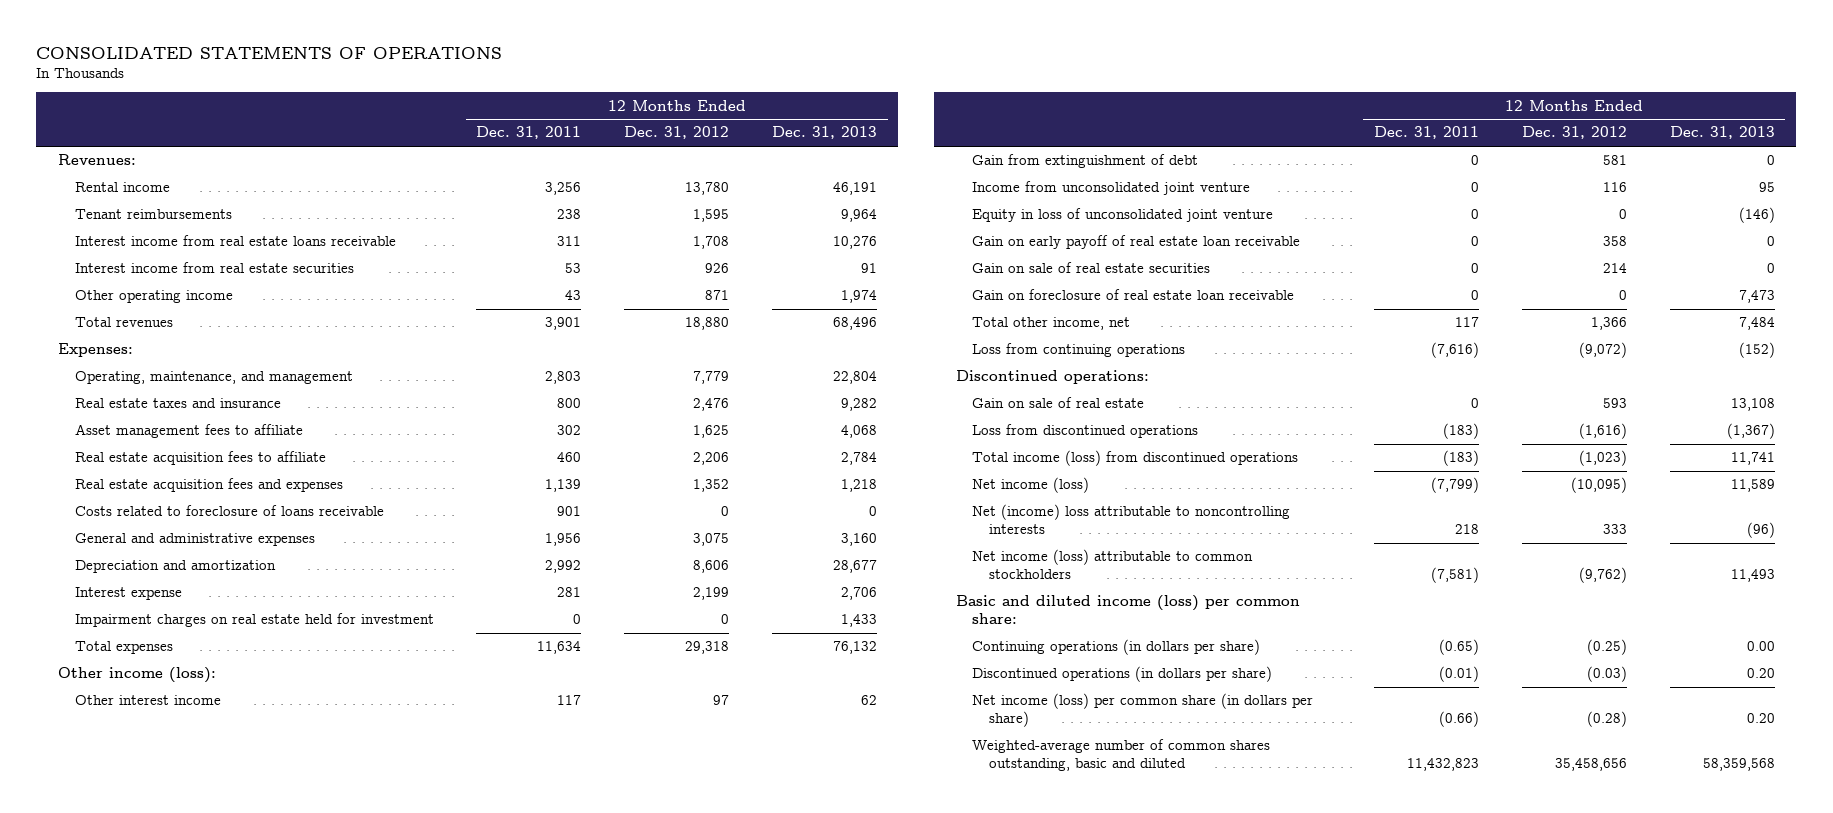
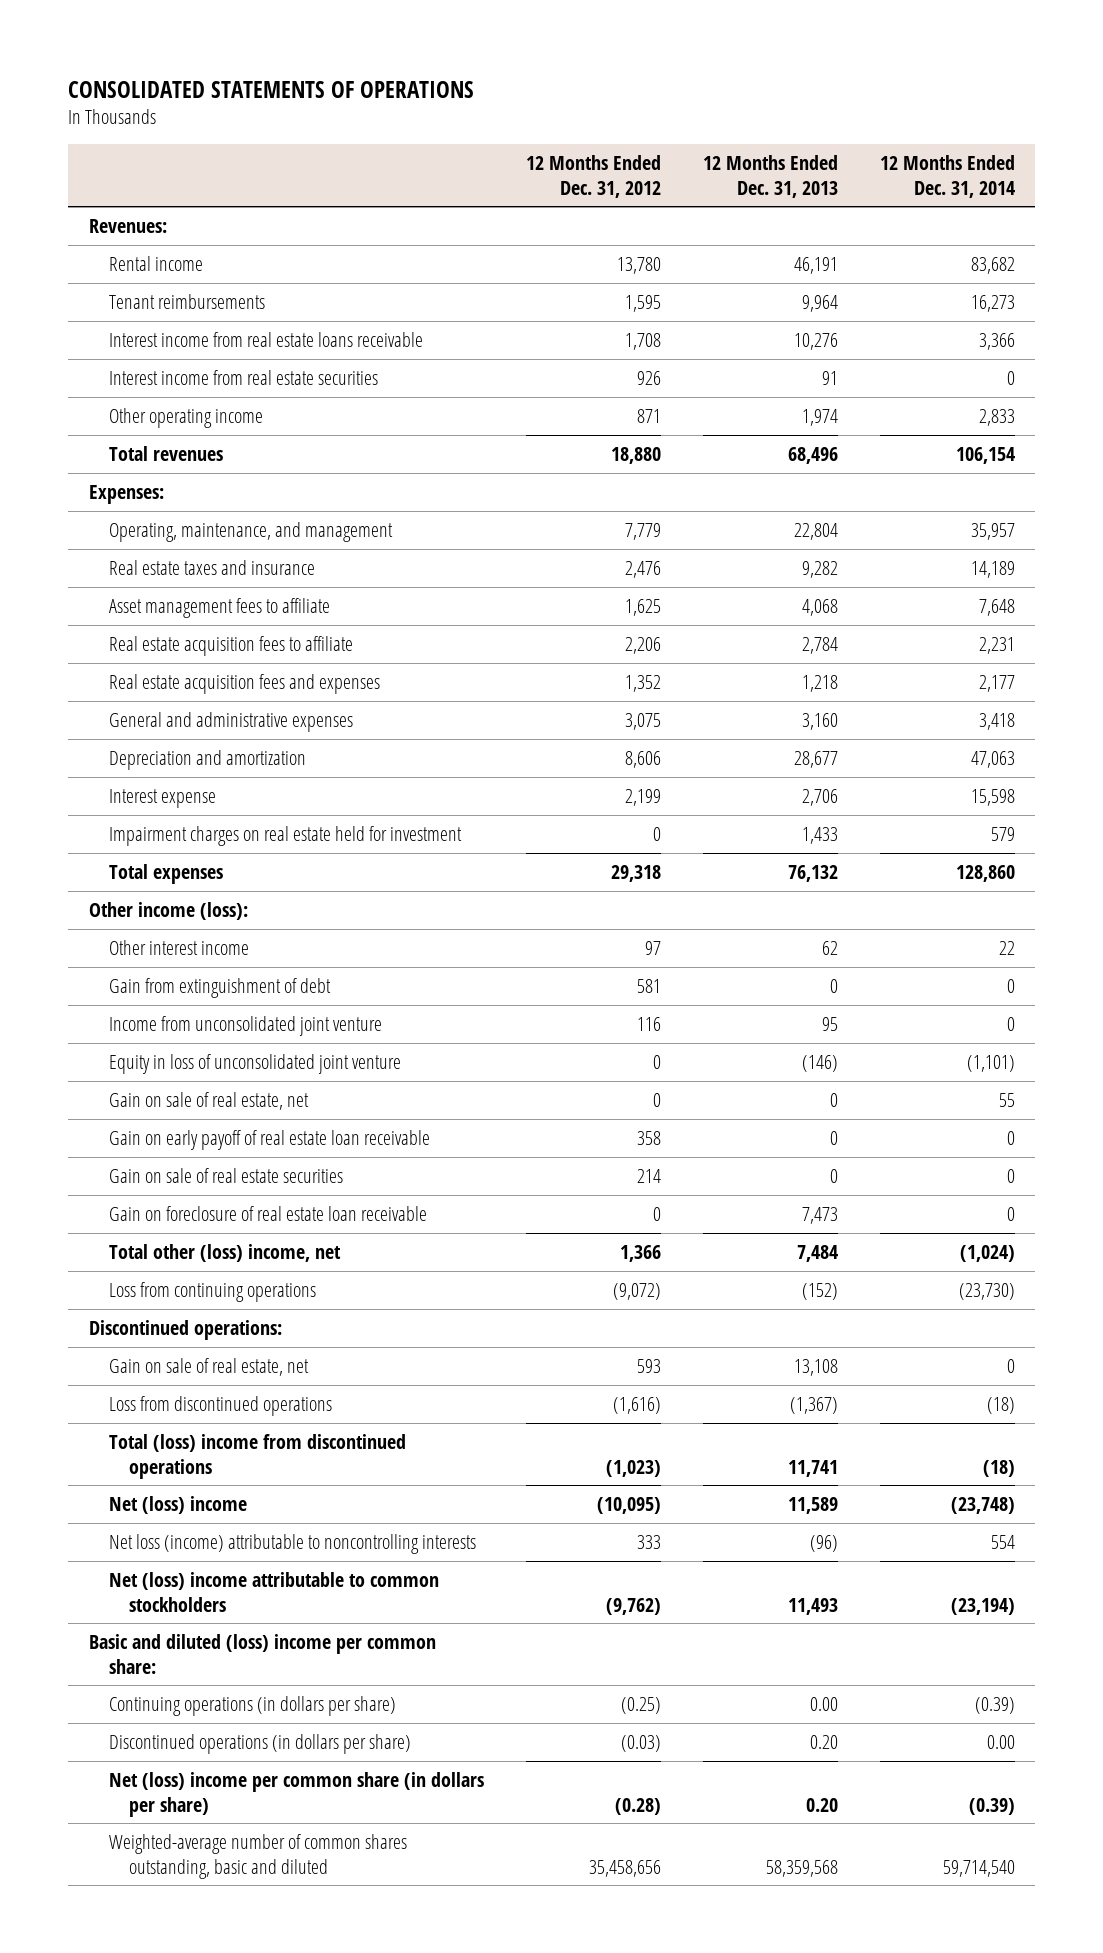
[476,126,582,140] Dec. 31, 2011 -> none
none -> [879,154,1015,198] 12 Months Ended Dec. 31, 2014
[74,505,384,517] Costs related to foreclosure of loans receivable -> none
none -> [108,1091,309,1110] Gain on sale of real estate, net
[972,317,1131,331] Total other income, net -> [108,1243,341,1262] Total other (loss) income, net
[972,397,1145,409] Gain on sale of real estate -> [108,1357,309,1376] Gain on sale of real estate, net
[972,450,1299,467] Total income (loss) from discontinued operations -> [108,1433,406,1479] Total (loss) income from discontinued operations
[972,477,1090,494] Net income (loss) -> [108,1495,247,1514] Net (loss) income
[972,504,1291,535] Net (income) loss attributable to noncontrolling interests -> [108,1533,476,1554] Net loss (income) attributable to noncontrolling interests
[972,549,1254,580] Net income (loss) attributable to common stockholders -> [108,1571,439,1612] Net (loss) income attributable to common stockholders
[955,595,1300,625] Basic and diluted income (loss) per common share: -> [88,1633,436,1674] Basic and diluted (loss) income per common share:
[972,693,1314,728] Net income (loss) per common share (in dollars per share) -> [108,1771,484,1817] Net (loss) income per common share (in dollars per share)

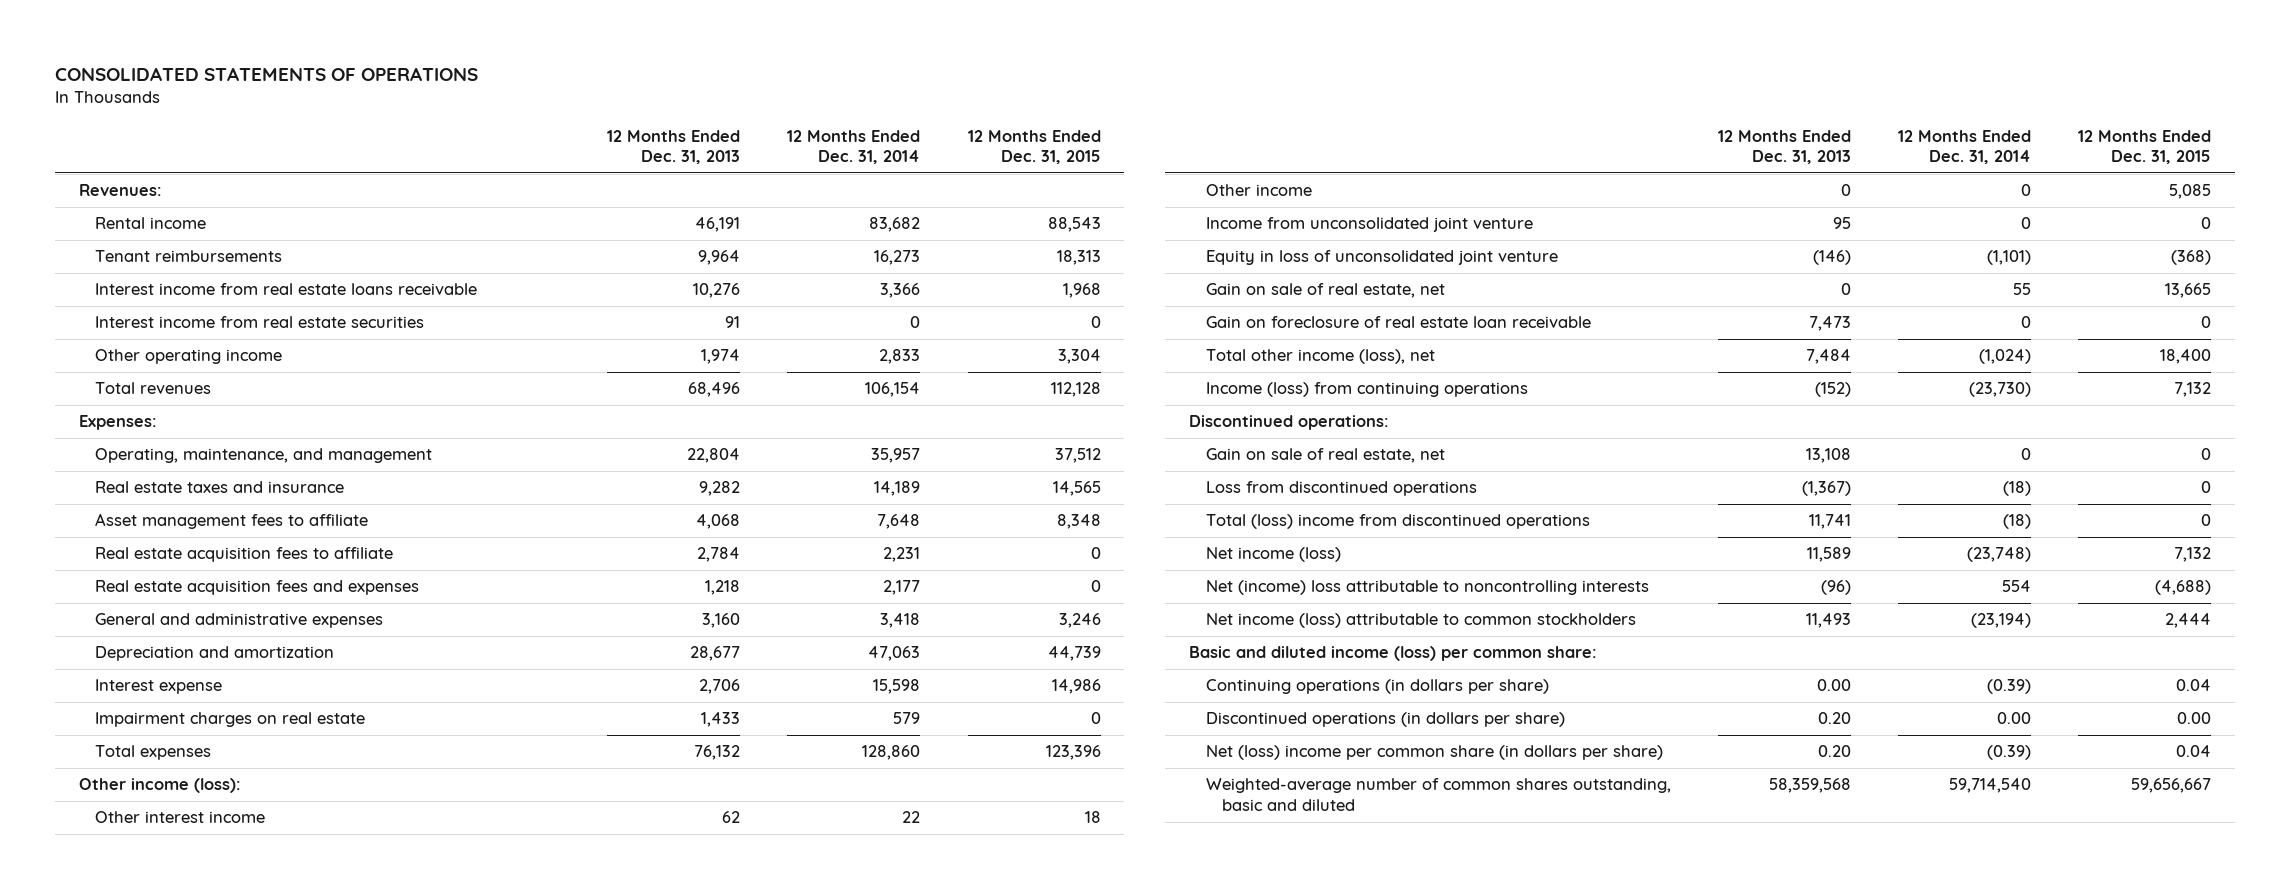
[525,154,661,198] 12 Months Ended Dec. 31, 2012 -> none
none -> [967,129,1101,165] 12 Months Ended Dec. 31, 2015
[108,825,462,846] Impairment charges on real estate held for investment -> [95,712,366,728] Impairment charges on real estate
[108,977,331,998] Gain from extinguishment of debt -> none
none -> [1205,184,1312,197] Other income
[108,1129,430,1150] Gain on early payoff of real estate loan receivable -> none
[108,1167,343,1183] Gain on sale of real estate securities -> none
[108,1243,341,1262] Total other (loss) income, net -> [1205,349,1435,365] Total other income (loss), net
[108,1281,316,1302] Loss from continuing operations -> [1205,382,1528,398] Income (loss) from continuing operations
[108,1495,247,1514] Net (loss) income -> [1205,547,1341,563] Net income (loss)
[108,1533,476,1554] Net loss (income) attributable to noncontrolling interests -> [1205,580,1649,596] Net (income) loss attributable to noncontrolling interests
[108,1571,439,1612] Net (loss) income attributable to common stockholders -> [1205,613,1636,629] Net income (loss) attributable to common stockholders
[88,1633,436,1674] Basic and diluted (loss) income per common share: -> [1188,646,1597,662] Basic and diluted income (loss) per common share:

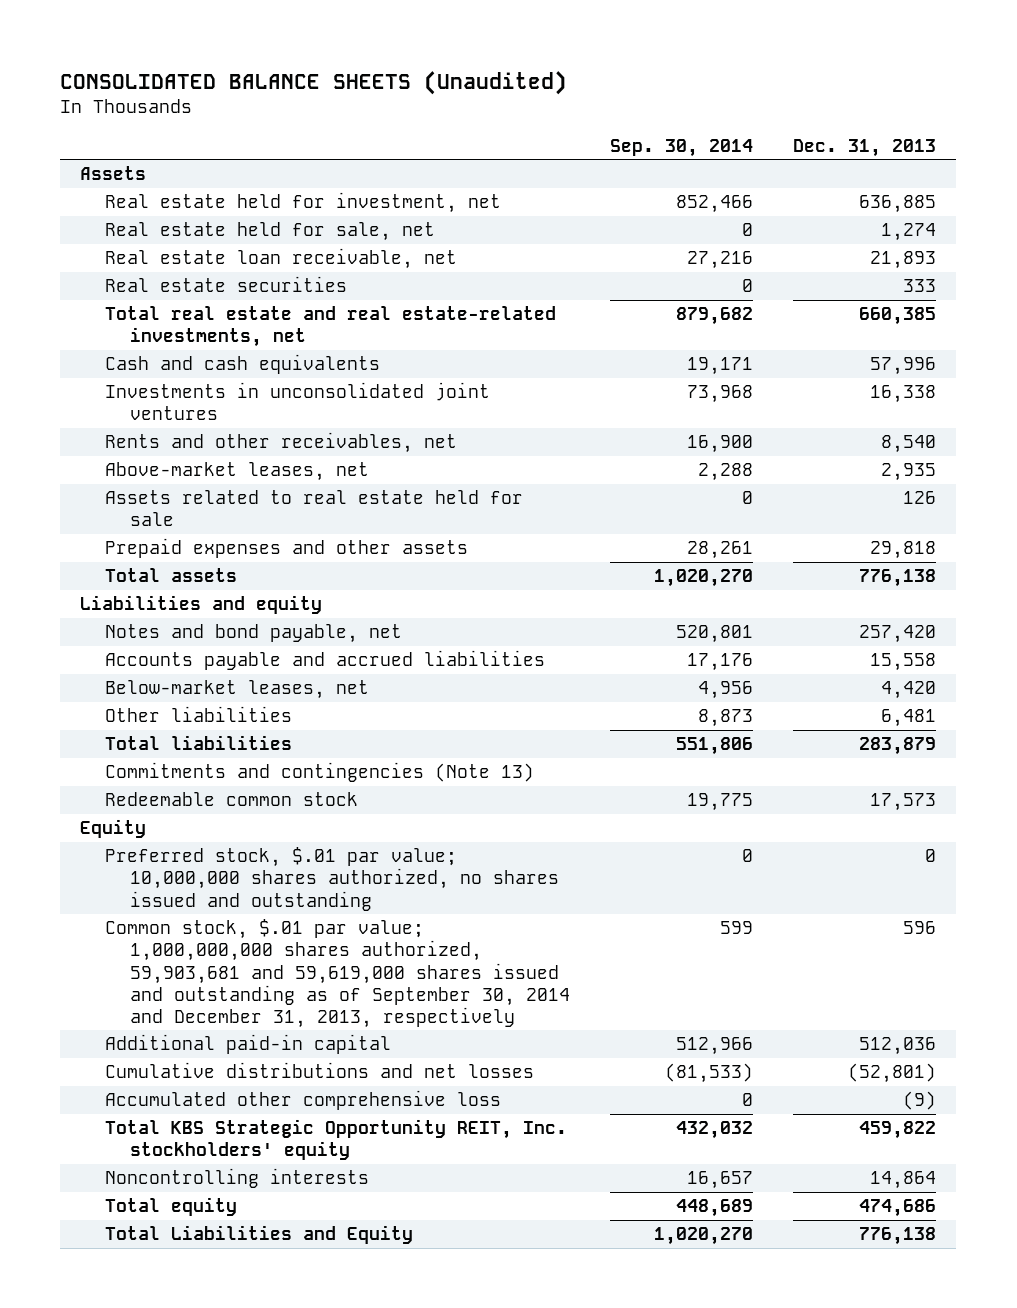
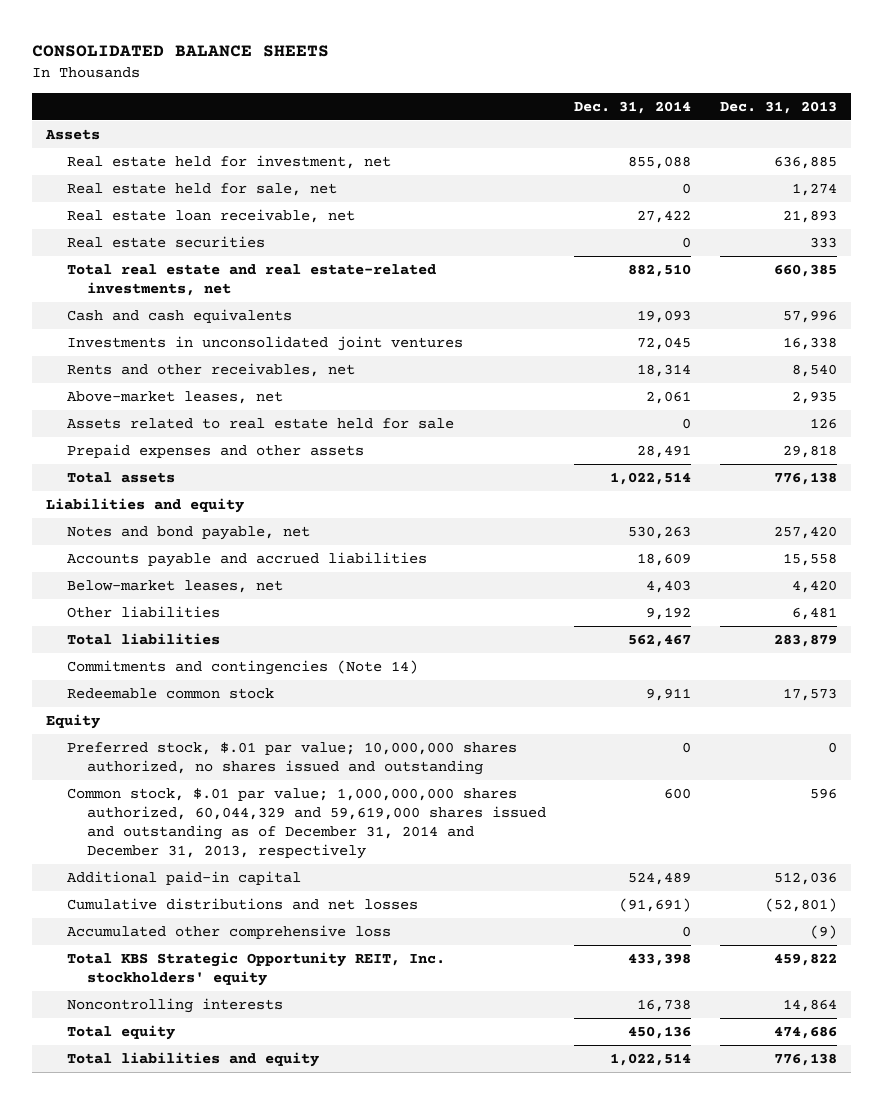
[60,70,568,95] CONSOLIDATED BALANCE SHEETS (Unaudited) -> [31,45,329,58] CONSOLIDATED BALANCE SHEETS
[610,138,754,157] Sep. 30, 2014 -> none
none -> [574,100,692,114] Dec. 31, 2014
[105,762,535,783] Commitments and contingencies (Note 13) -> [66,660,418,676] Commitments and contingencies (Note 14)
[105,919,571,1028] Common stock, $.01 par value; 1,000,000,000 shares authorized, 59,903,681 and 59,619,000 shares issued and outstanding as of September 30, 2014 and December 31, 2013, respectively -> [66,788,546,859] Common stock, $.01 par value; 1,000,000,000 shares authorized, 60,044,329 and 59,619,000 shares issued and outstanding as of December 31, 2014 and December 31, 2013, respectively
[105,1225,414,1245] Total Liabilities and Equity -> [66,1052,319,1068] Total liabilities and equity

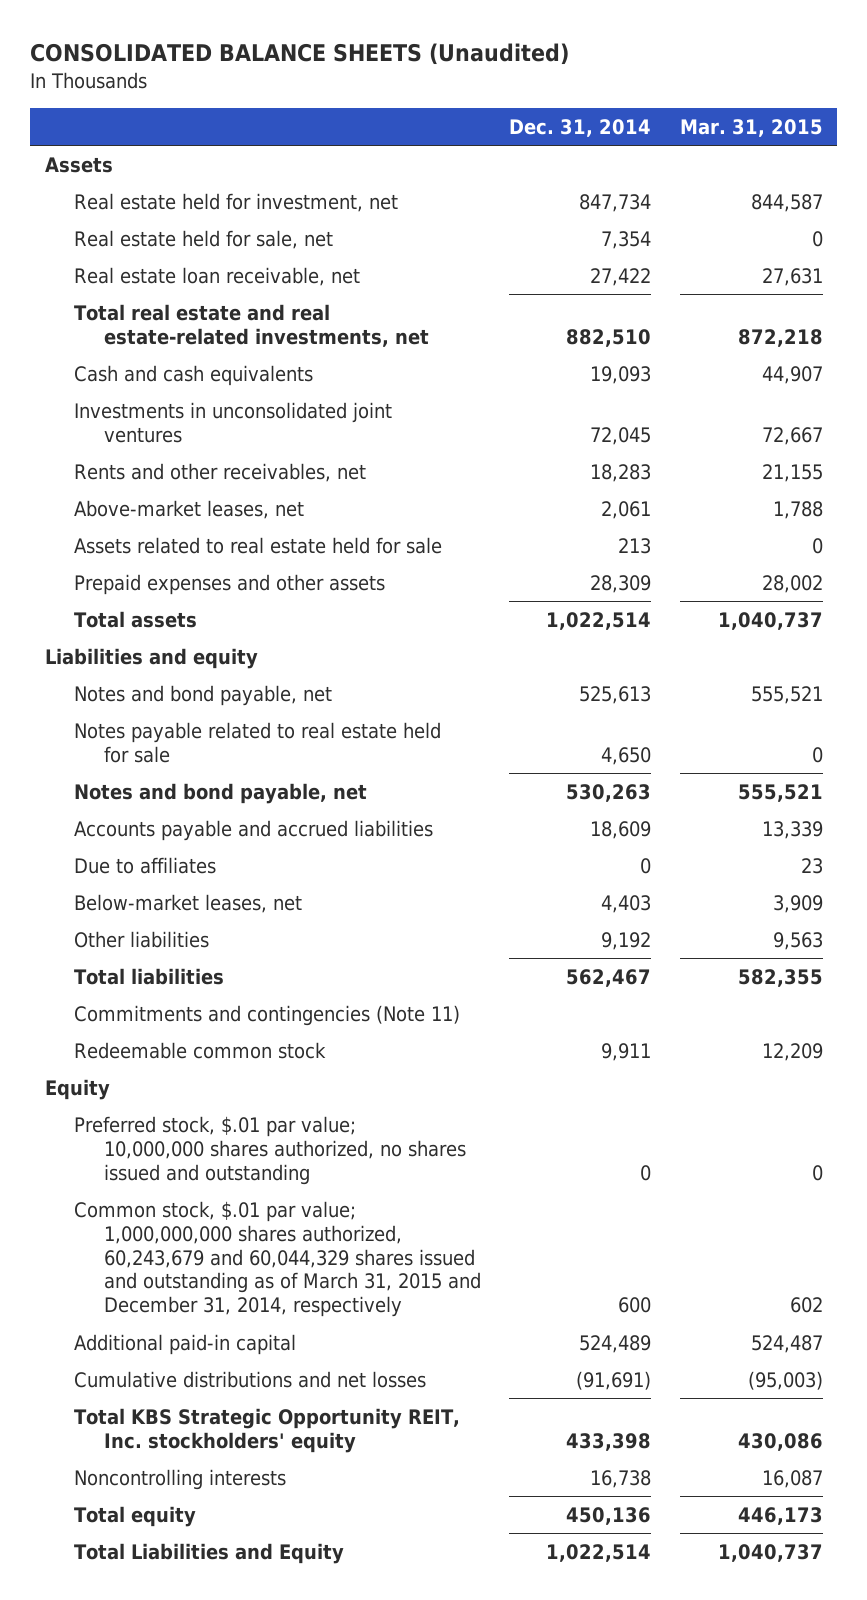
[31,45,329,58] CONSOLIDATED BALANCE SHEETS -> [30,43,570,66] CONSOLIDATED BALANCE SHEETS (Unaudited)
[719,100,837,114] Dec. 31, 2013 -> none
none -> [679,119,823,138] Mar. 31, 2015
[628,156,692,170] 855,088 -> [579,193,652,212] 847,734
[682,183,692,195] 0 -> [601,230,652,249] 7,354
[66,236,265,249] Real estate securities -> none
[637,364,692,378] 18,314 -> [590,463,652,482] 18,283
[682,418,692,430] 0 -> [618,537,652,554] 213
[637,445,692,459] 28,491 -> [590,574,652,593] 28,309
none -> [74,684,333,706] Notes and bond payable, net
none -> [74,721,442,763] Notes payable related to real estate held for sale
none -> [74,856,217,874] Due to affiliates
[66,660,418,676] Commitments and contingencies (Note 14) -> [74,1004,461,1026] Commitments and contingencies (Note 11)
[66,788,546,859] Common stock, $.01 par value; 1,000,000,000 shares authorized, 60,044,329 and 59,619,000 shares issued and outstanding as of December 31, 2014 and December 31, 2013, respectively -> [74,1200,482,1318] Common stock, $.01 par value; 1,000,000,000 shares authorized, 60,243,679 and 60,044,329 shares issued and outstanding as of March 31, 2015 and December 31, 2014, respectively
[66,925,391,940] Accumulated other comprehensive loss -> none
[66,1052,319,1068] Total liabilities and equity -> [74,1542,345,1564] Total Liabilities and Equity

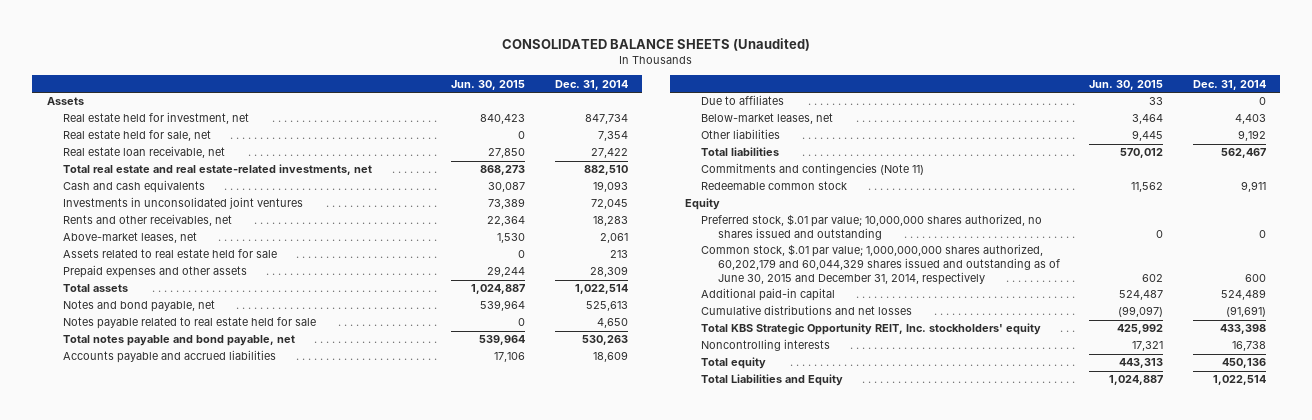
[679,119,823,138] Mar. 31, 2015 -> none
none -> [451,79,526,90] Jun. 30, 2015
[44,647,258,669] Liabilities and equity -> none
[74,782,368,804] Notes and bond payable, net -> [63,335,296,347] Total notes payable and bond payable, net
[74,1200,482,1318] Common stock, $.01 par value; 1,000,000,000 shares authorized, 60,243,679 and 60,044,329 shares issued and outstanding as of March 31, 2015 and December 31, 2014, respectively -> [701,244,1060,285] Common stock, $.01 par value; 1,000,000,000 shares authorized, 60,202,179 and 60,044,329 shares issued and outstanding as of June 30, 2015 and December 31, 2014, respectively

